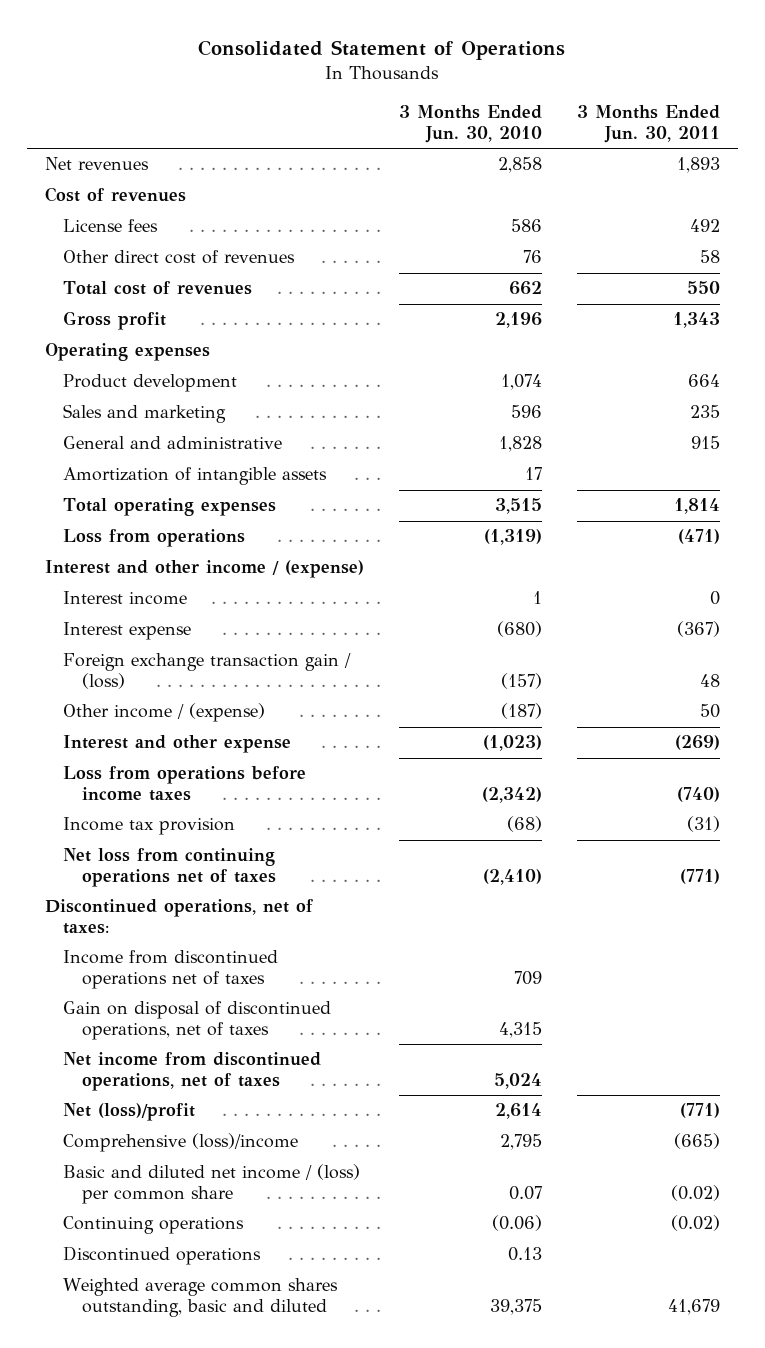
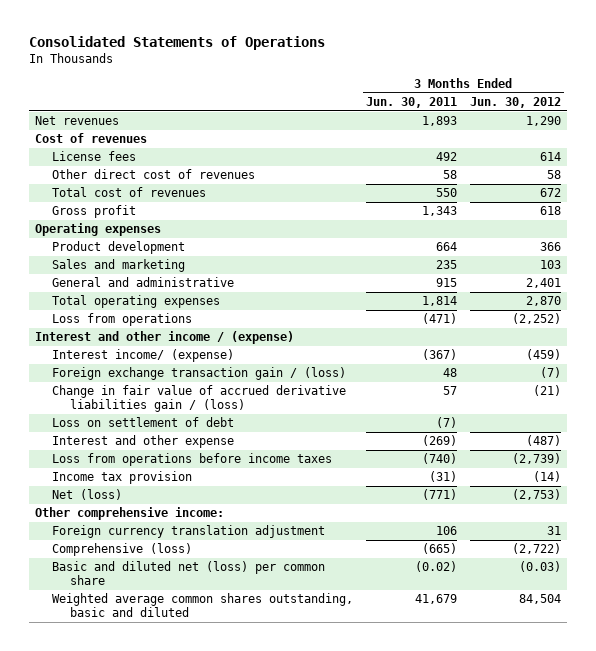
[198,39,566,60] Consolidated Statement of Operations -> [28,35,325,50] Consolidated Statements of Operations
[398,105,542,144] 3 Months Ended Jun. 30, 2010 -> none
none -> [469,96,561,108] Jun. 30, 2012
[63,467,328,486] Amortization of intangible assets -> none
[63,591,188,606] Interest income -> none
[63,622,192,641] Interest expense -> [52,349,235,363] Interest income/ (expense)
[63,703,266,723] Other income / (expense) -> none
none -> [52,385,347,413] Change in fair value of accrued derivative liabilities gain / (loss)
none -> [52,417,235,428] Loss on settlement of debt
[63,848,276,888] Net loss from continuing operations net of taxes -> none
[44,899,314,935] Discontinued operations, net of taxes: -> none
[63,950,279,990] Income from discontinued operations net of taxes -> none
[63,1001,332,1041] Gain on disposal of discontinued operations, net of taxes -> none
[63,1052,322,1092] Net income from discontinued operations, net of taxes -> none
[63,1216,245,1235] Continuing operations -> none
[63,1246,262,1266] Discontinued operations -> none
[63,1103,196,1122] Net (loss)/profit -> [52,489,123,501] Net (loss)
none -> [35,507,225,521] Other comprehensive income:
none -> [52,525,326,539] Foreign currency translation adjustment
[63,1133,299,1153] Comprehensive (loss)/income -> [52,543,193,557] Comprehensive (loss)
[63,1164,361,1205] Basic and diluted net income / (loss) per common share -> [52,561,326,586] Basic and diluted net (loss) per common share

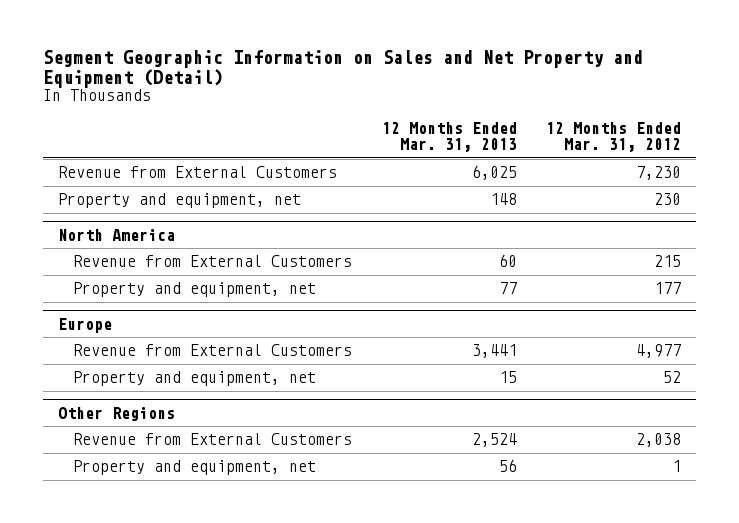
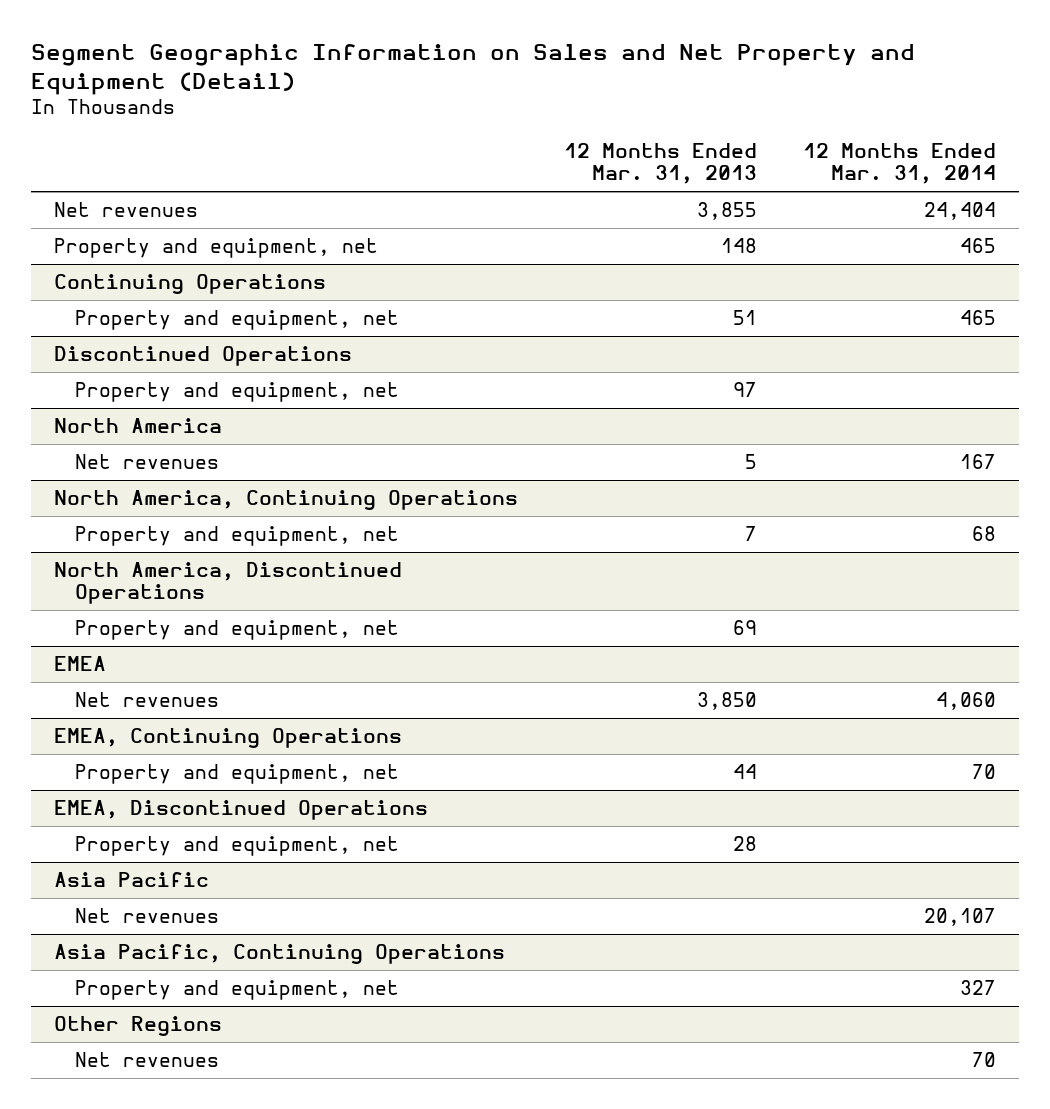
[546,121,682,153] 12 Months Ended Mar. 31, 2012 -> none
none -> [803,143,997,185] 12 Months Ended Mar. 31, 2014
[58,166,338,179] Revenue from External Customers -> none
none -> [53,202,198,218] Net revenues
none -> [53,274,326,295] Continuing Operations
none -> [74,310,399,331] Property and equipment, net
none -> [53,346,352,367] Discontinued Operations
none -> [74,382,399,403] Property and equipment, net
[73,255,353,268] Revenue from External Customers -> none
[58,317,113,333] Europe -> none
[73,344,353,357] Revenue from External Customers -> none
none -> [74,454,219,470] Net revenues
none -> [53,490,518,511] North America, Continuing Operations
[498,282,517,295] 77 -> [744,526,757,542] 7
none -> [53,562,402,605] North America, Discontinued Operations
[498,371,517,384] 15 -> [732,620,757,636] 69
none -> [53,656,106,672] EMEA
none -> [74,692,219,708] Net revenues
none -> [53,728,402,749] EMEA, Continuing Operations
none -> [74,764,399,785] Property and equipment, net
none -> [53,800,428,821] EMEA, Discontinued Operations
none -> [74,836,399,857] Property and equipment, net
none -> [53,872,209,888] Asia Pacific
none -> [74,908,219,924] Net revenues
none -> [53,944,505,965] Asia Pacific, Continuing Operations
none -> [74,980,399,1001] Property and equipment, net
[73,433,353,446] Revenue from External Customers -> none
[73,460,317,476] Property and equipment, net -> none
none -> [74,1052,219,1068] Net revenues

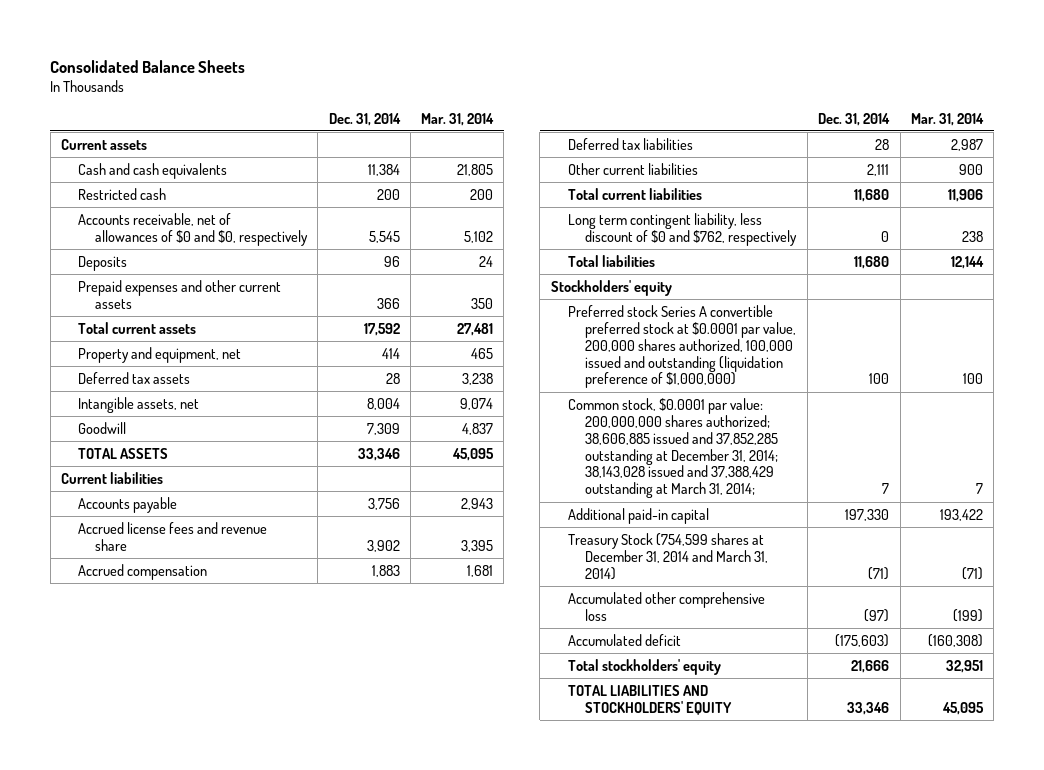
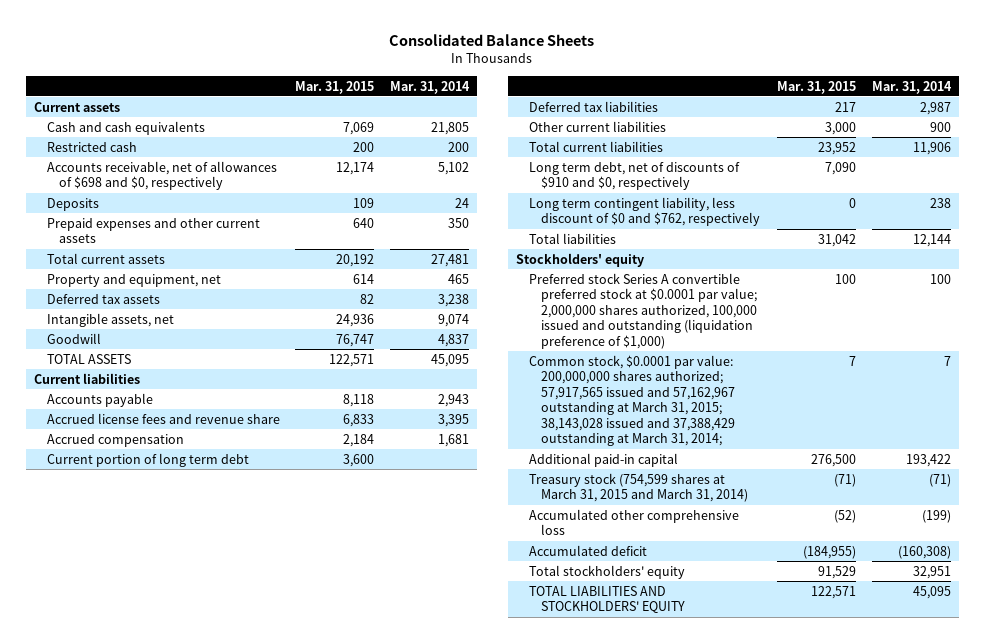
[328,112,401,126] Dec. 31, 2014 -> none
none -> [295,80,375,94] Mar. 31, 2015
[78,212,309,246] Accounts receivable, net of allowances of $0 and $0, respectively -> [46,160,277,191] Accounts receivable, net of allowances of $698 and $0, respectively
none -> [46,452,249,467] Current portion of long term debt
none -> [528,161,740,191] Long term debt, net of discounts of $910 and $0, respectively
[567,304,796,389] Preferred stock Series A convertible preferred stock at $0.0001 par value, 200,000 shares authorized, 100,000 issued and outstanding (liquidation preference of $1,000,000) -> [528,272,758,349] Preferred stock Series A convertible preferred stock at $0.0001 par value; 2,000,000 shares authorized, 100,000 issued and outstanding (liquidation preference of $1,000)
[567,397,778,499] Common stock, $0.0001 par value: 200,000,000 shares authorized; 38,606,885 issued and 37,852,285 outstanding at December 31, 2014; 38,143,028 issued and 37,388,429 outstanding at March 31, 2014; -> [528,354,736,447] Common stock, $0.0001 par value: 200,000,000 shares authorized; 57,917,565 issued and 57,162,967 outstanding at March 31, 2015; 38,143,028 issued and 37,388,429 outstanding at March 31, 2014;
[567,532,768,580] Treasury Stock (754,599 shares at December 31, 2014 and March 31, 2014) -> [528,472,749,503] Treasury stock (754,599 shares at March 31, 2015 and March 31, 2014)

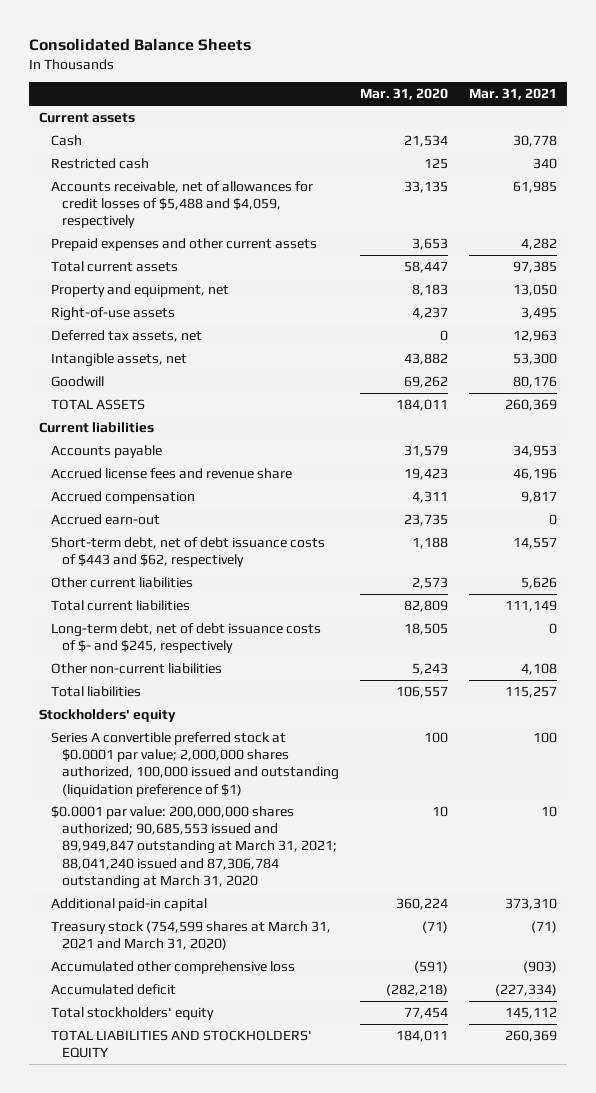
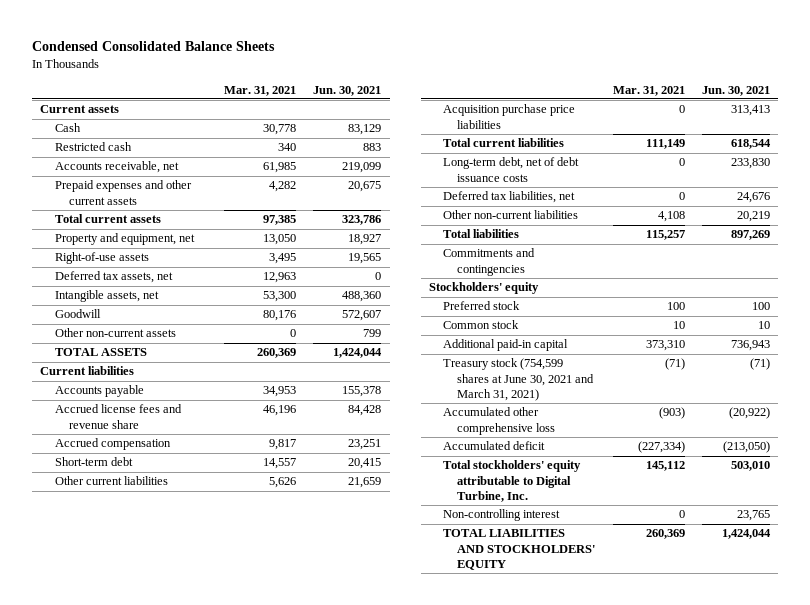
[28,37,251,51] Consolidated Balance Sheets -> [31,40,275,51] Condensed Consolidated Balance Sheets
[360,88,449,101] Mar. 31, 2020 -> none
none -> [312,85,381,96] Jun. 30, 2021
[50,180,313,229] Accounts receivable, net of allowances for credit losses of $5,488 and $4,059, respectively -> [54,161,179,174] Accounts receivable, net
none -> [54,328,176,338] Other non-current assets
[50,513,160,525] Accrued earn-out -> none
[50,536,325,568] Short-term debt, net of debt issuance costs of $443 and $62, respectively -> [54,457,133,467] Short-term debt
none -> [443,104,576,129] Acquisition purchase price liabilities
[50,622,321,654] Long-term debt, net of debt issuance costs of $- and $245, respectively -> [443,157,580,182] Long-term debt, net of debt issuance costs
none -> [443,191,576,204] Deferred tax liabilities, net
none -> [443,248,536,276] Commitments and contingencies
[50,731,340,797] Series A convertible preferred stock at $0.0001 par value; 2,000,000 shares authorized, 100,000 issued and outstanding (liquidation preference of $1) -> [443,301,521,311] Preferred stock
[50,805,338,889] $0.0001 par value: 200,000,000 shares authorized; 90,685,553 issued and 89,949,847 outstanding at March 31, 2021; 88,041,240 issued and 87,306,784 outstanding at March 31, 2020 -> [443,320,520,330] Common stock
[50,920,331,951] Treasury stock (754,599 shares at March 31, 2021 and March 31, 2020) -> [443,358,595,401] Treasury stock (754,599 shares at June 30, 2021 and March 31, 2021)
[50,1006,214,1020] Total stockholders' equity -> [443,460,582,502] Total stockholders' equity attributable to Digital Turbine, Inc.
none -> [443,509,561,522] Non-controlling interest

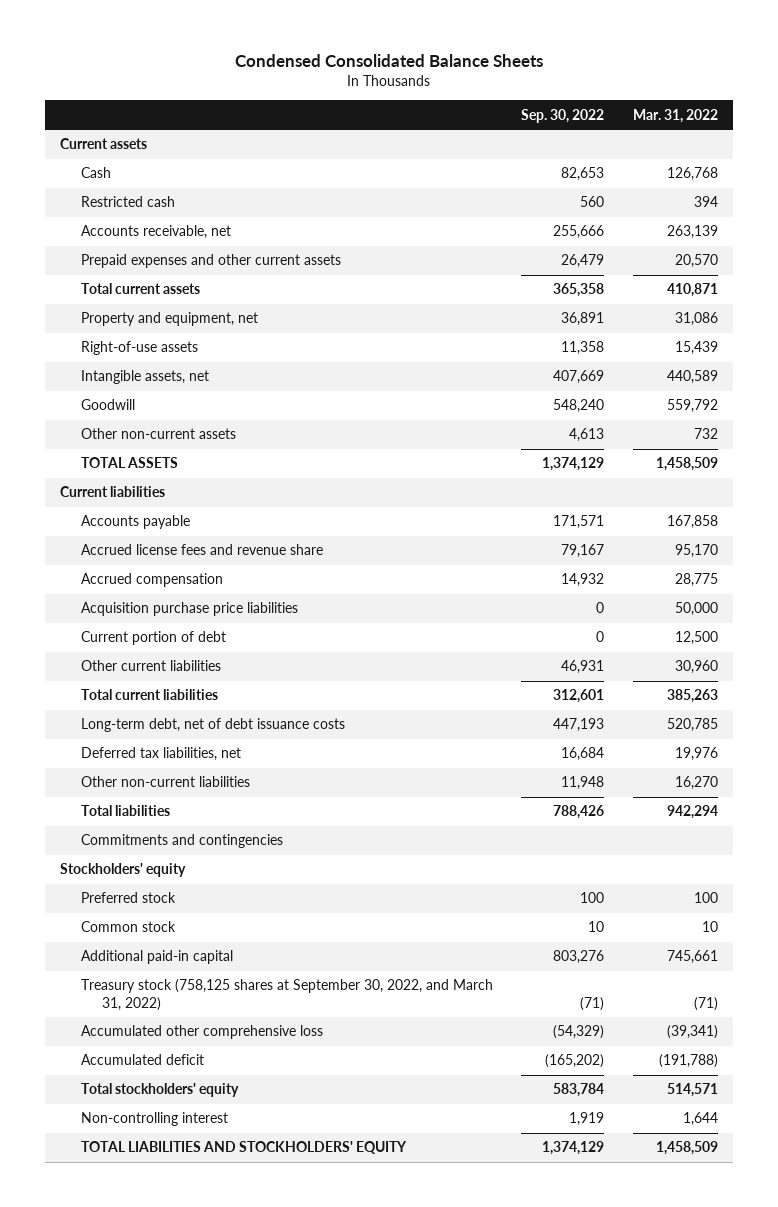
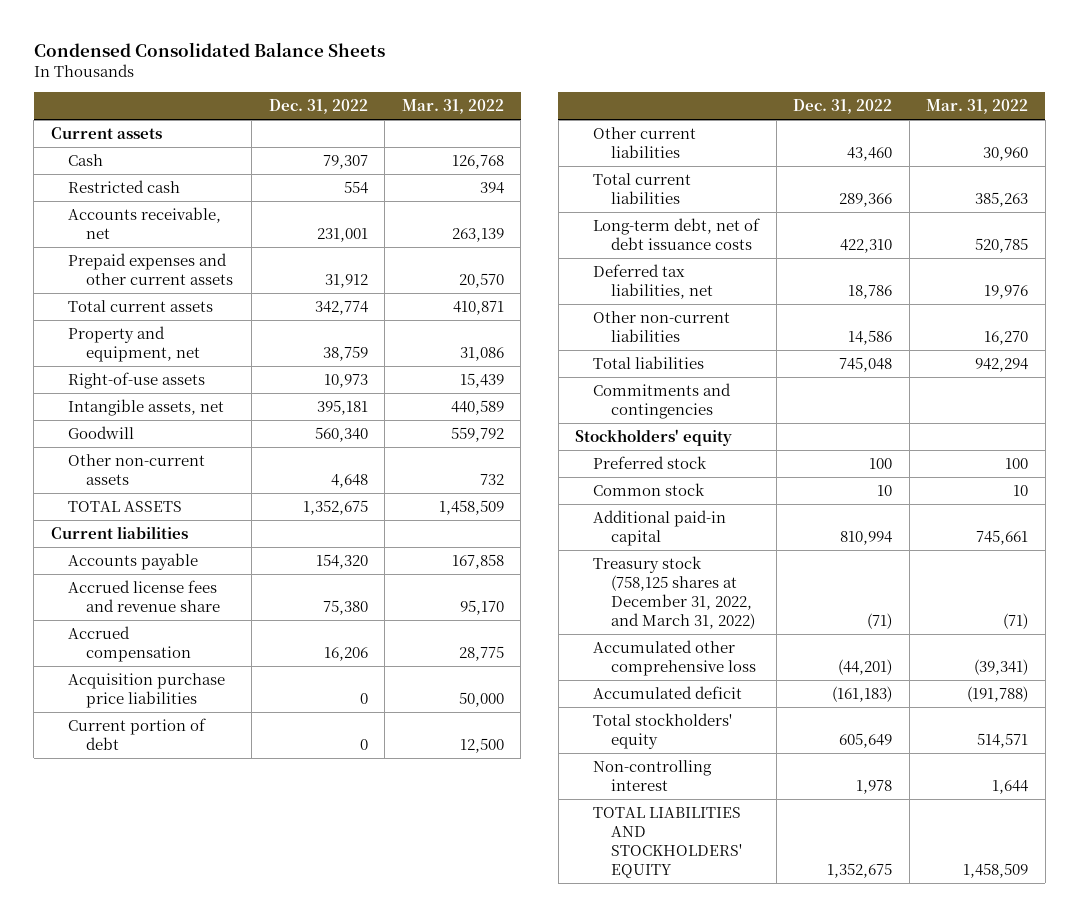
[521,108,605,123] Sep. 30, 2022 -> none
none -> [268,99,368,115] Dec. 31, 2022
[80,979,493,1012] Treasury stock (758,125 shares at September 30, 2022, and March 31, 2022) -> [593,556,755,629] Treasury stock (758,125 shares at December 31, 2022, and March 31, 2022)

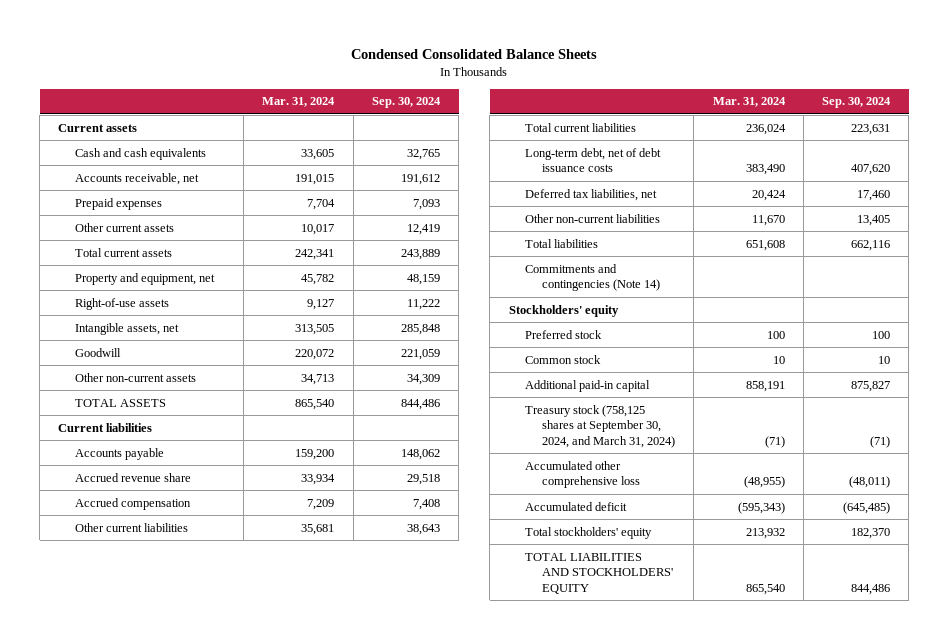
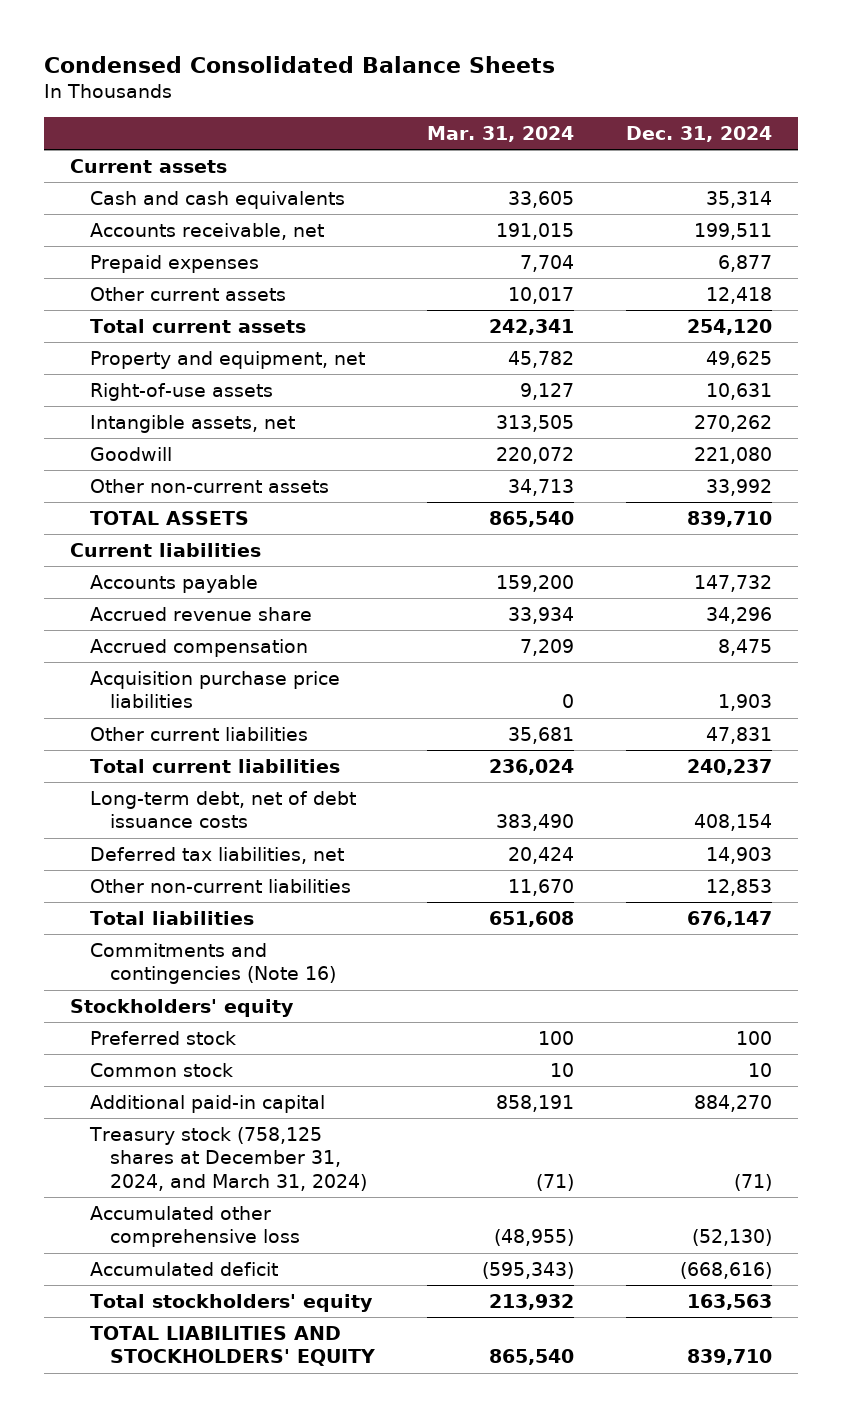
[371,97,441,109] Sep. 30, 2024 -> none
none -> [626,125,773,142] Dec. 31, 2024
none -> [90,671,341,709] Acquisition purchase price liabilities
[525,263,661,292] Commitments and contingencies (Note 14) -> [90,943,337,985] Commitments and contingencies (Note 16)
[525,404,676,448] Treasury stock (758,125 shares at September 30, 2024, and March 31, 2024) -> [89,1127,368,1191] Treasury stock (758,125 shares at December 31, 2024, and March 31, 2024)

